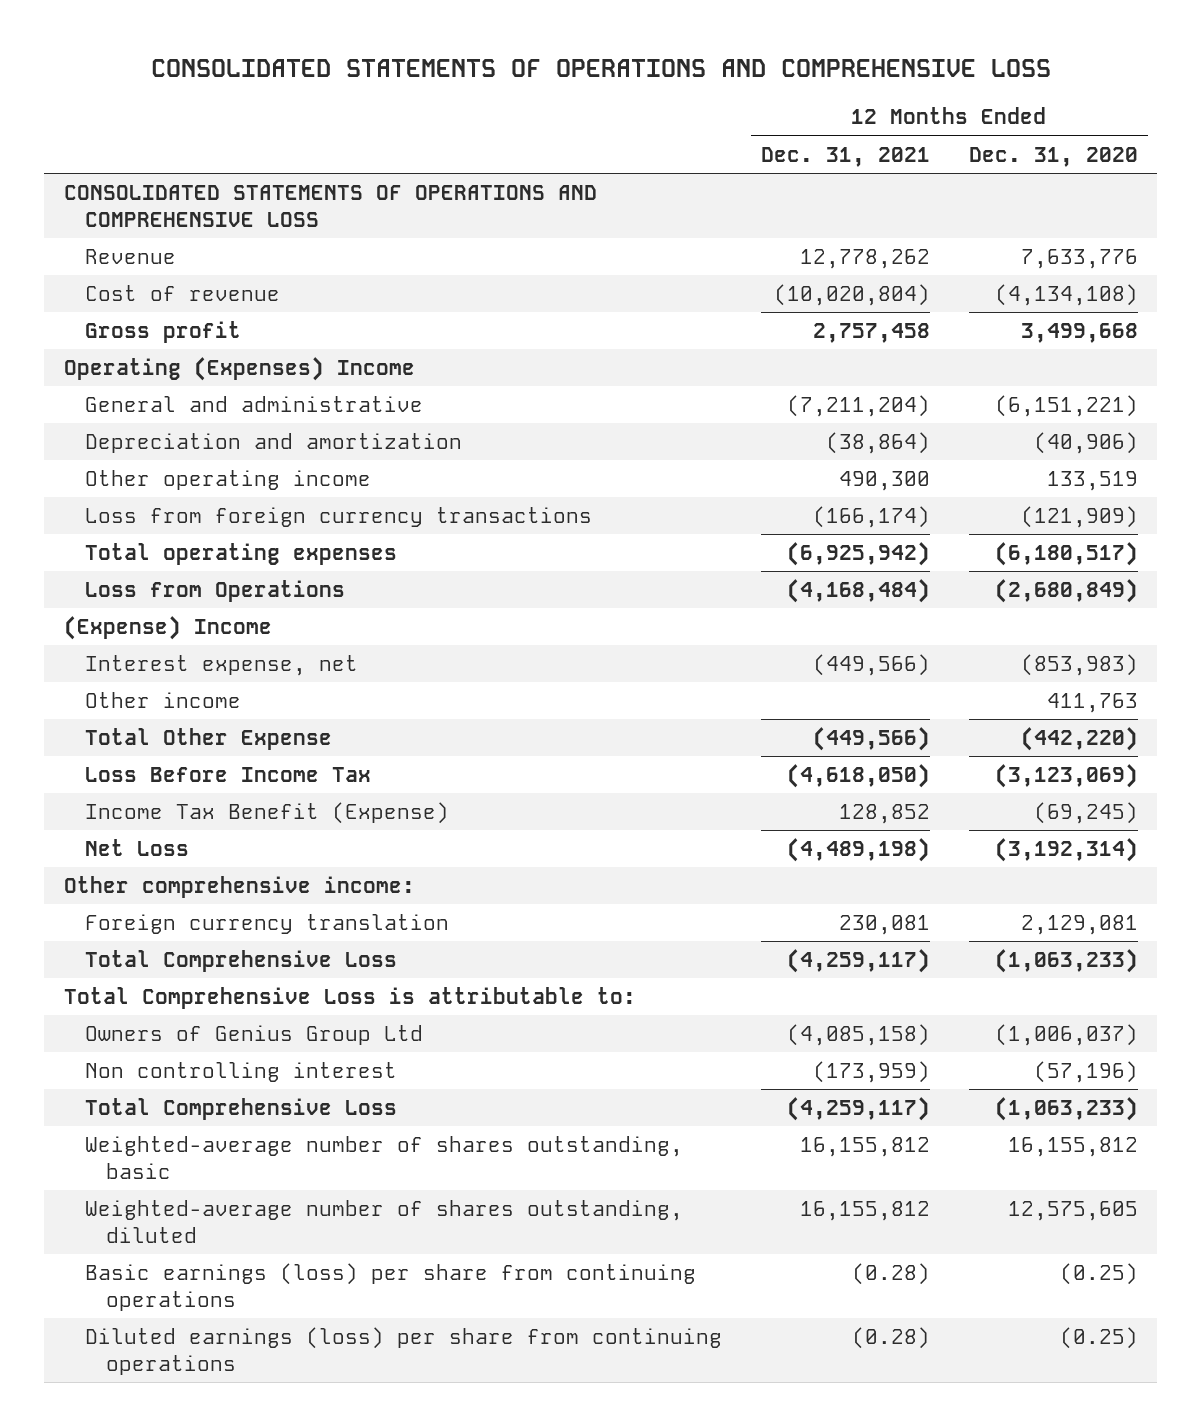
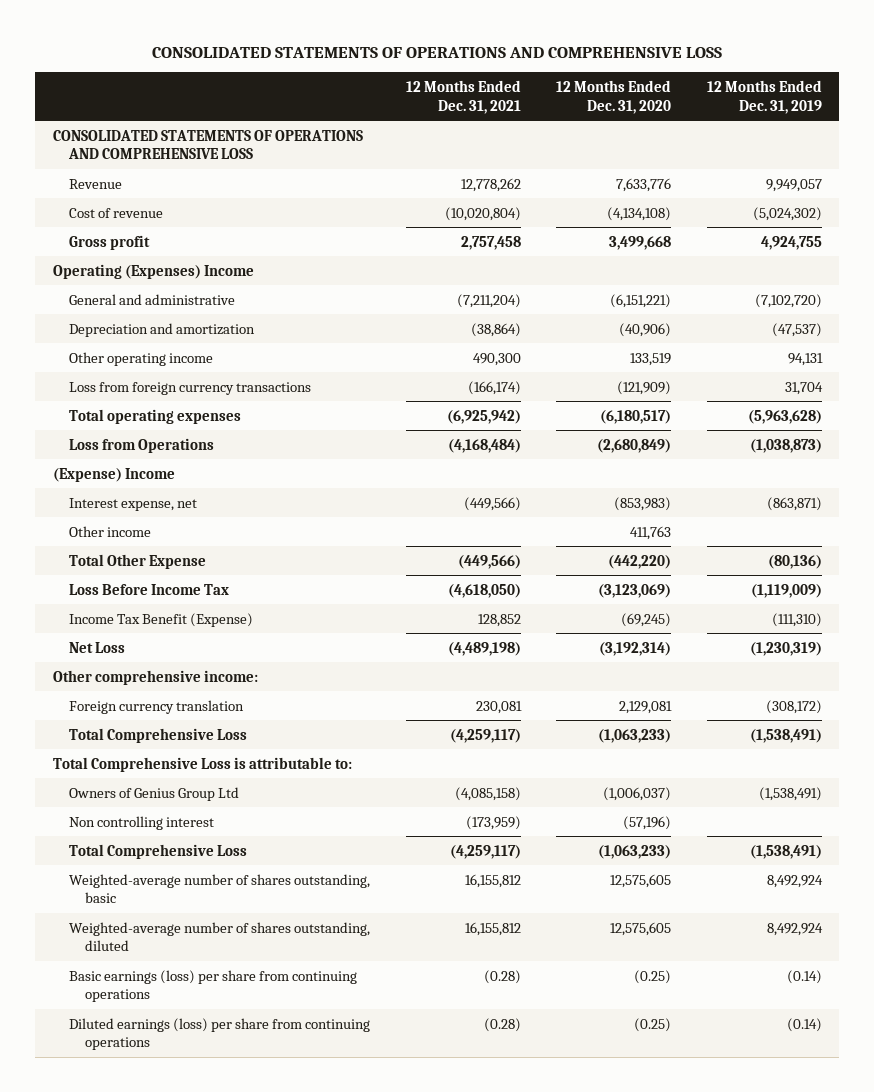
none -> [706,80,822,114] 12 Months Ended Dec. 31, 2019
[1007,1137,1138,1158] 16,155,812 -> [610,873,672,888] 12,575,605

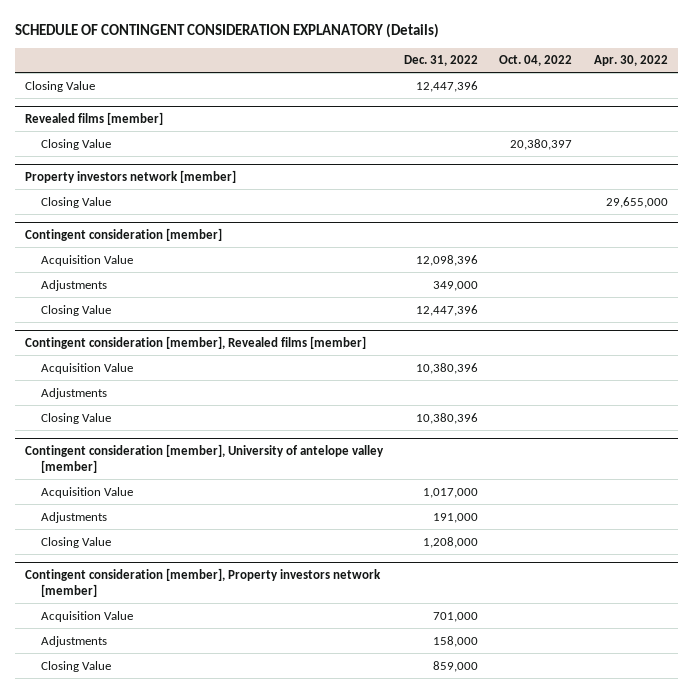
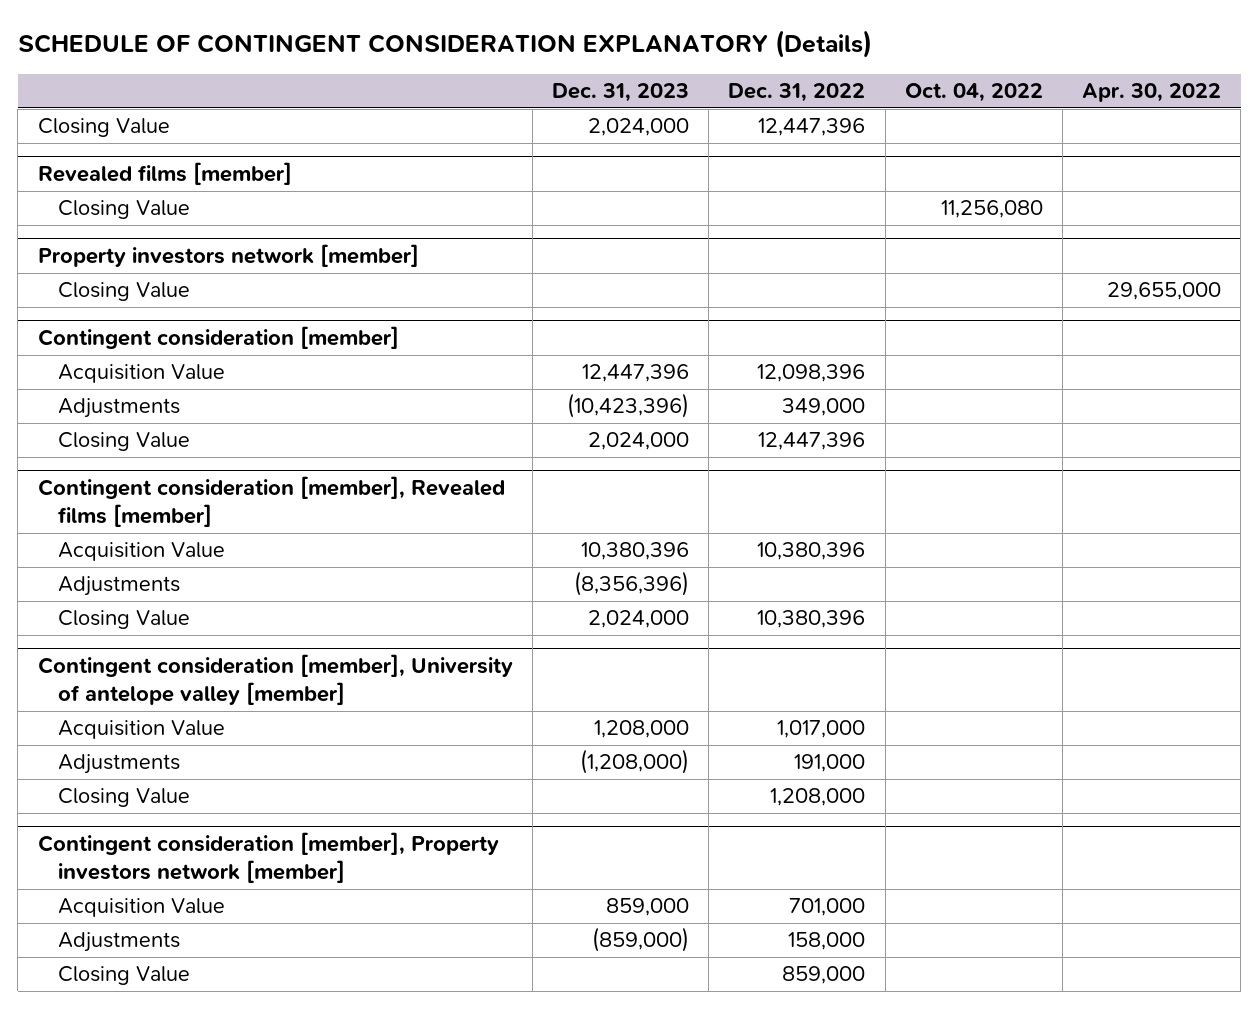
none -> [551,83,689,103] Dec. 31, 2023
[510,138,573,150] 20,380,397 -> [940,200,1043,219] 11,256,080

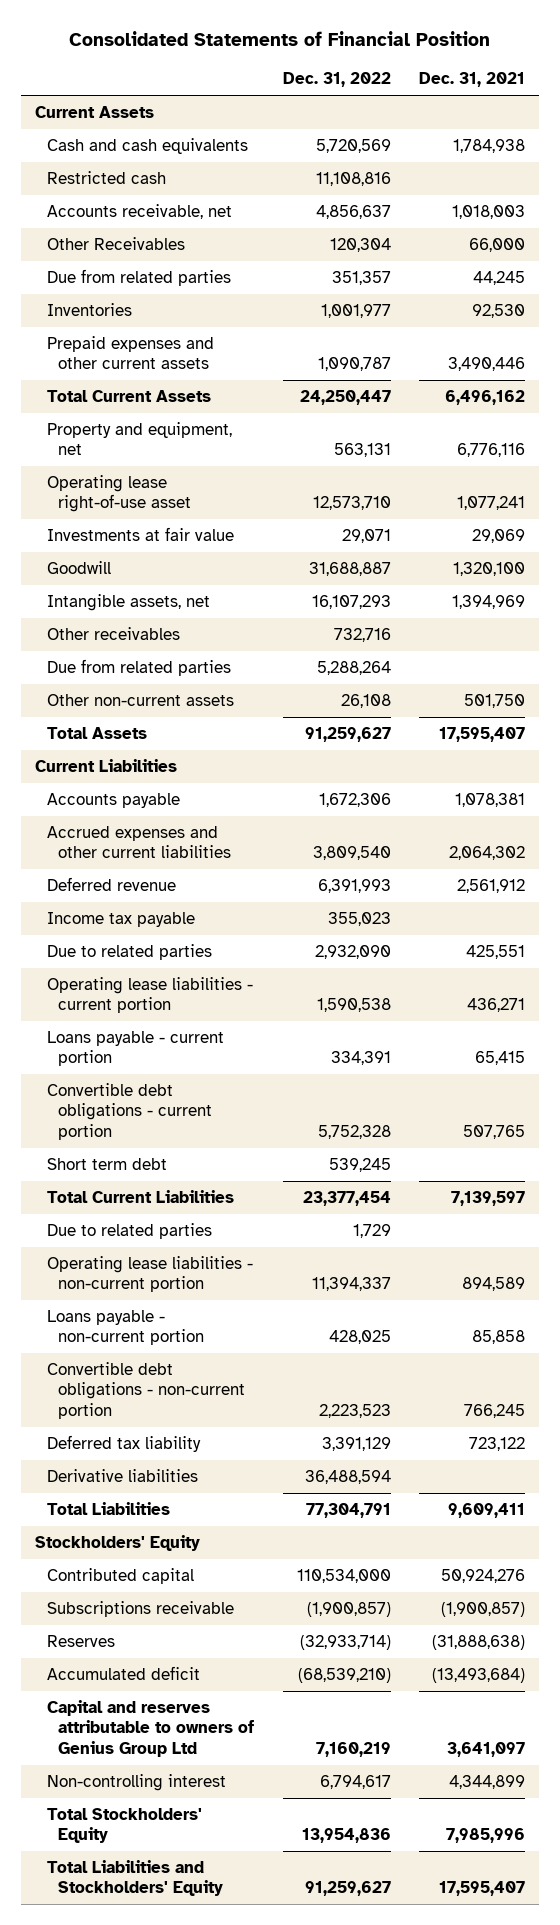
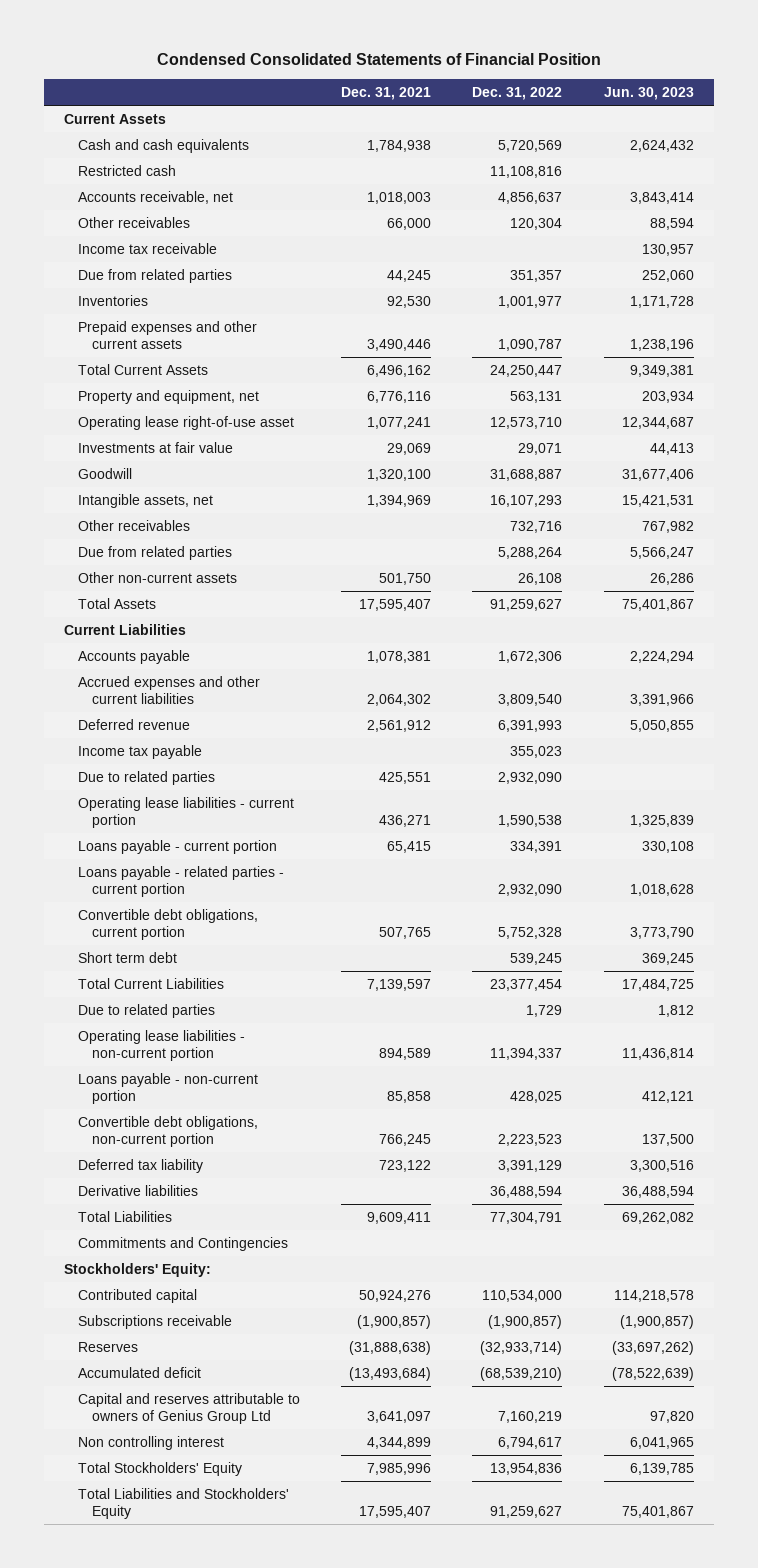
[68,30,490,46] Consolidated Statements of Financial Position -> [156,53,601,66] Condensed Consolidated Statements of Financial Position
none -> [603,87,694,101] Jun. 30, 2023
[46,236,185,250] Other Receivables -> [78,216,191,228] Other receivables
none -> [78,242,218,254] Income tax receivable
none -> [78,865,285,897] Loans payable - related parties - current portion
[46,1082,213,1140] Convertible debt obligations - current portion -> [78,908,259,940] Convertible debt obligations, current portion
[46,1361,246,1419] Convertible debt obligations - non-current portion -> [78,1115,259,1147] Convertible debt obligations, non-current portion
none -> [78,1236,289,1251] Commitments and Contingencies
[34,1534,200,1551] Stockholders' Equity -> [64,1262,212,1277] Stockholders' Equity:
[46,1773,226,1791] Non-controlling interest -> [78,1435,225,1450] Non controlling interest

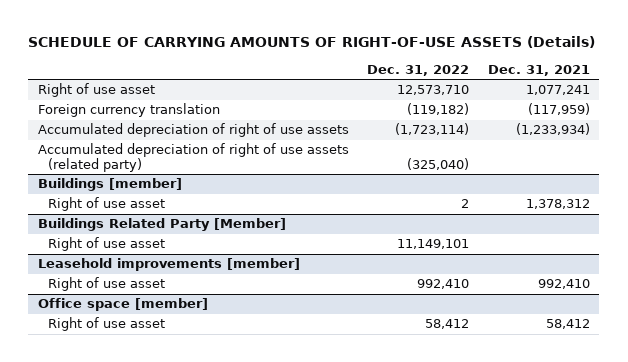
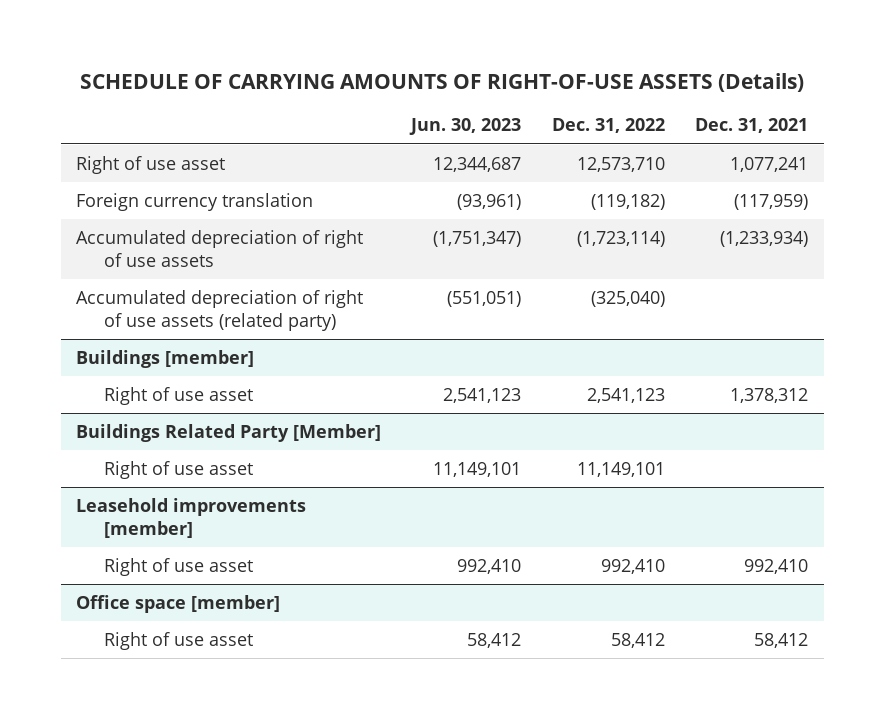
none -> [409,118,522,136] Jun. 30, 2023
[461,199,470,209] 2 -> [586,387,665,403] 2,541,123

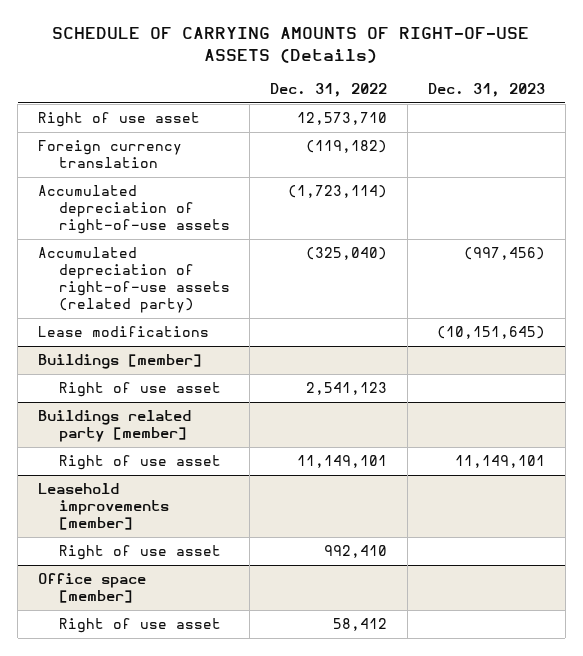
[409,118,522,136] Jun. 30, 2023 -> none
[695,118,809,134] Dec. 31, 2021 -> none
none -> [427,83,545,98] Dec. 31, 2023
[75,229,363,268] Accumulated depreciation of right of use assets -> [37,185,230,235] Accumulated depreciation of right-of-use assets
[75,289,363,332] Accumulated depreciation of right of use assets (related party) -> [37,247,230,314] Accumulated depreciation of right-of-use assets (related party)
none -> [37,326,209,338] Lease modifications
[75,423,381,442] Buildings Related Party [Member] -> [37,410,191,443] Buildings related party [member]

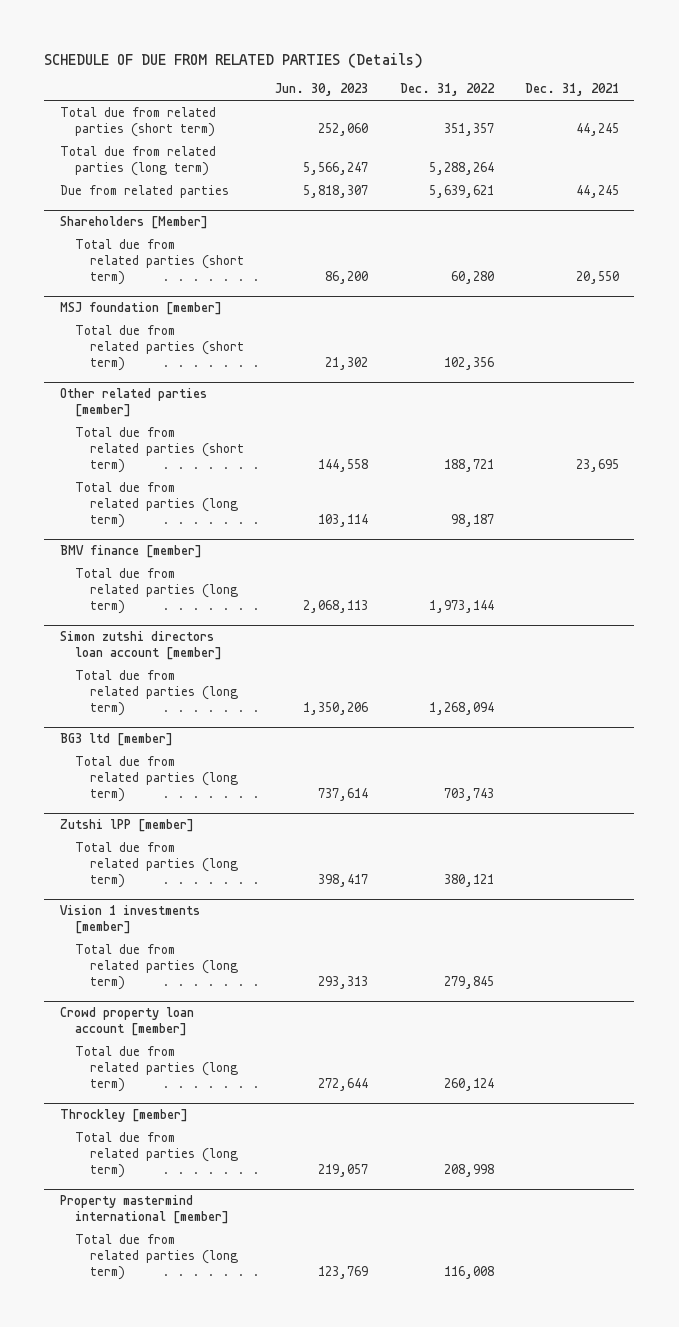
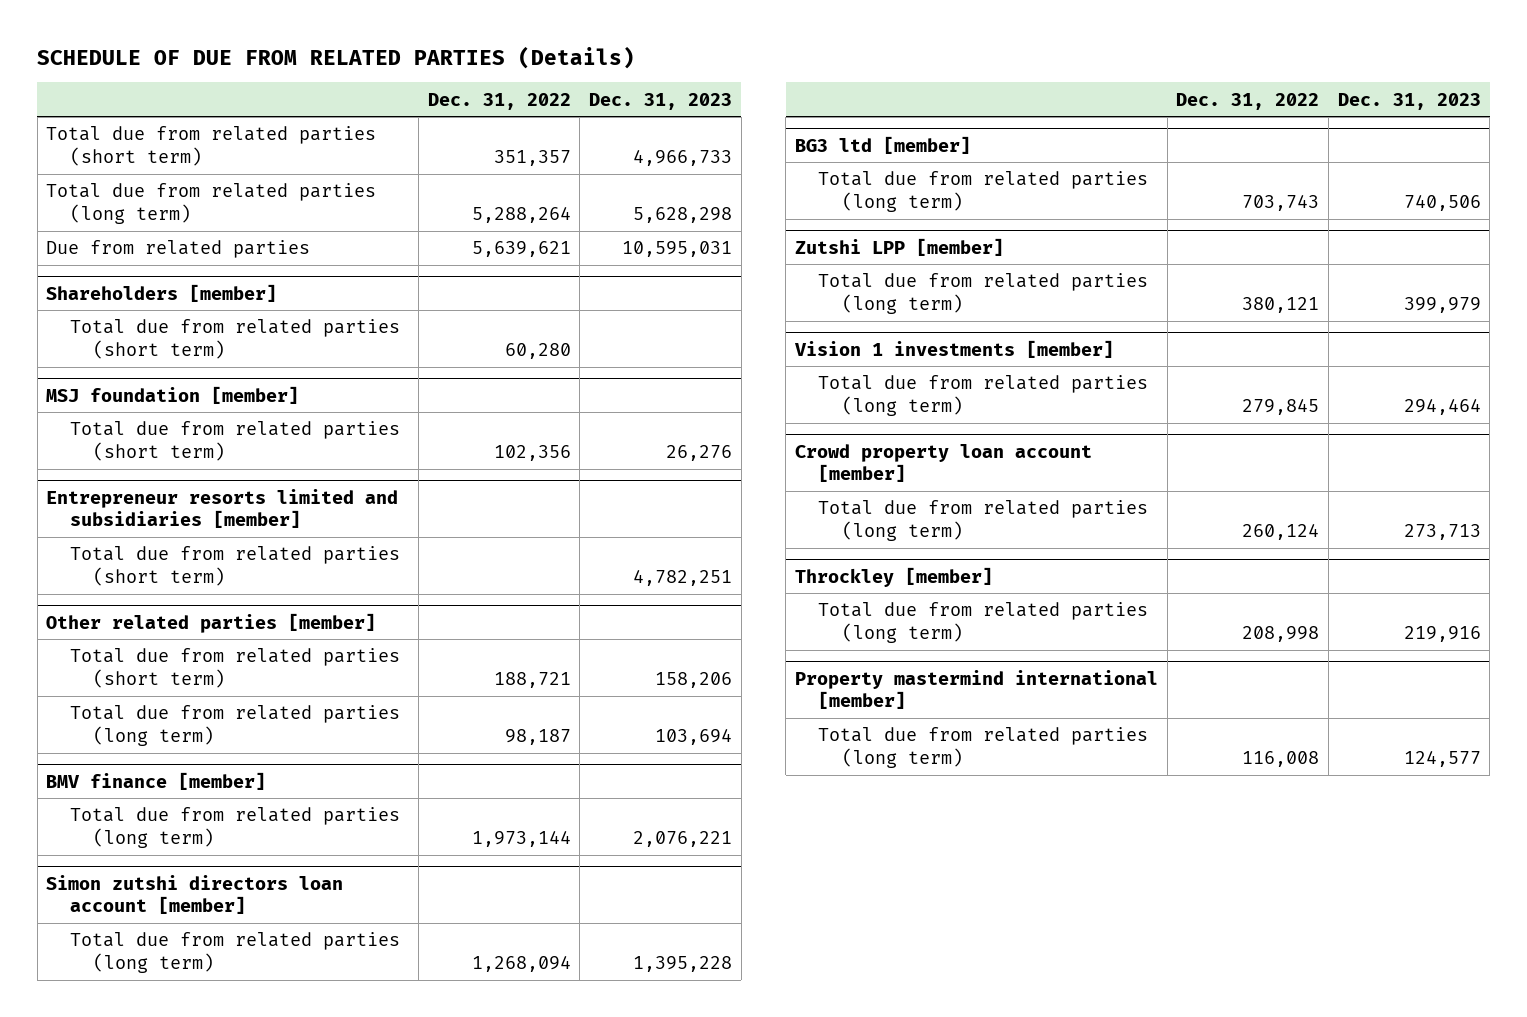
[275,83,369,97] Jun. 30, 2023 -> none
[524,83,619,97] Dec. 31, 2021 -> none
none -> [588,92,732,110] Dec. 31, 2023
[60,215,209,229] Shareholders [Member] -> [46,283,278,302] Shareholders [member]
none -> [46,488,399,529] Entrepreneur resorts limited and subsidiaries [member]
none -> [69,546,400,586] Total due from related parties (short term)
[60,818,195,832] Zutshi lPP [member] -> [794,237,1004,256] Zutshi LPP [member]

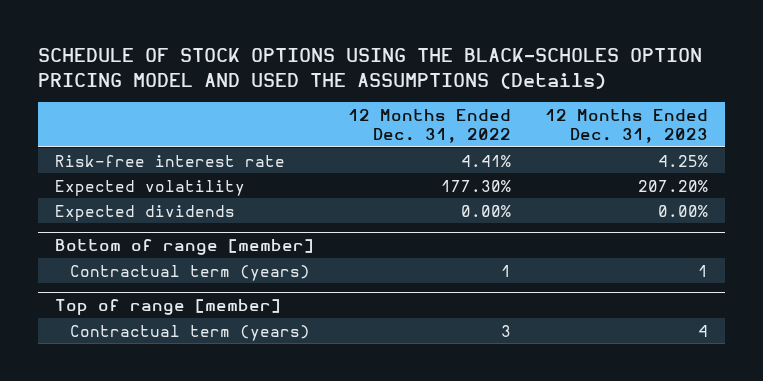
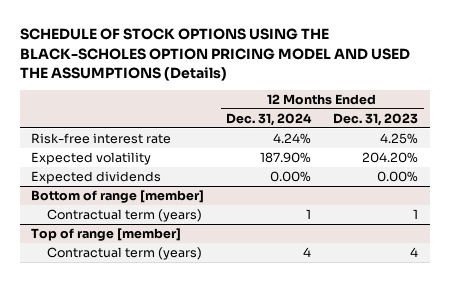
[348,108,512,144] 12 Months Ended Dec. 31, 2022 -> none
none -> [226,112,313,126] Dec. 31, 2024
[638,179,709,192] 207.20% -> [362,151,419,163] 204.20%

